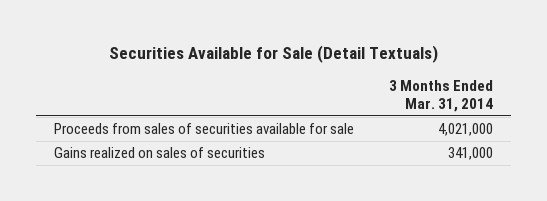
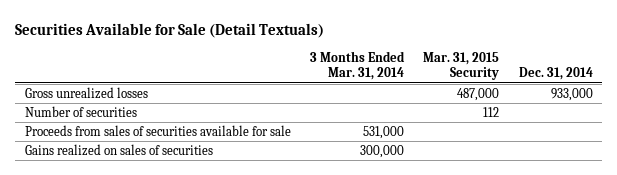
none -> [423,52,500,81] Mar. 31, 2015 Security
none -> [518,67,593,81] Dec. 31, 2014
none -> [24,87,148,100] Gross unrealized losses
none -> [24,106,137,118] Number of securities
[438,123,494,137] 4,021,000 -> [363,126,405,140] 531,000
[448,147,494,161] 341,000 -> [360,145,405,159] 300,000

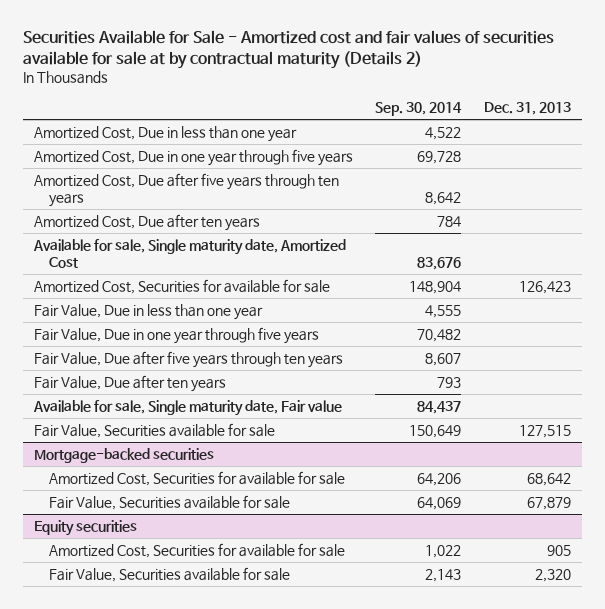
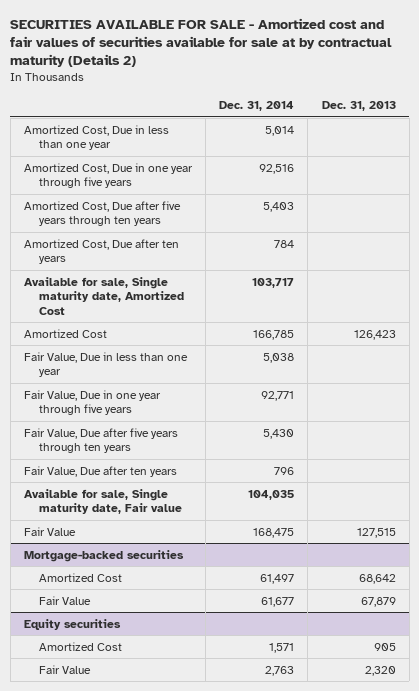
[22,30,554,69] Securities Available for Sale - Amortized cost and fair values of securities available for sale at by contractual maturity (Details 2) -> [10,17,393,68] SECURITIES AVAILABLE FOR SALE - Amortized cost and fair values of securities available for sale at by contractual maturity (Details 2)
[375,101,463,116] Sep. 30, 2014 -> none
none -> [219,101,295,112] Dec. 31, 2014
[33,278,330,294] Amortized Cost, Securities for available for sale -> [23,328,107,338] Amortized Cost
[33,422,275,438] Fair Value, Securities available for sale -> [23,526,76,536] Fair Value
[48,470,345,486] Amortized Cost, Securities for available for sale -> [38,572,122,582] Amortized Cost
[48,494,290,510] Fair Value, Securities available for sale -> [38,595,91,605] Fair Value
[48,542,345,558] Amortized Cost, Securities for available for sale -> [38,641,122,651] Amortized Cost
[48,566,290,582] Fair Value, Securities available for sale -> [38,664,91,674] Fair Value

